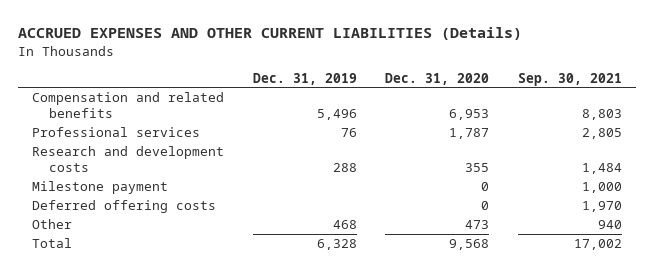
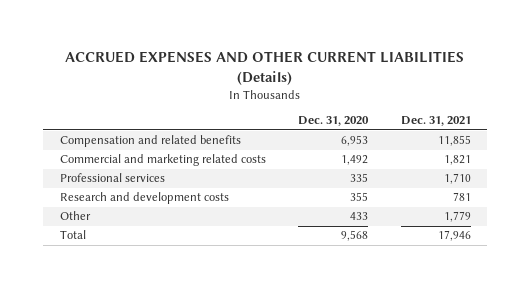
[252,72,357,85] Dec. 31, 2019 -> none
[517,72,622,86] Sep. 30, 2021 -> none
none -> [401,116,472,127] Dec. 31, 2021
none -> [59,154,266,167] Commercial and marketing related costs
[449,128,490,140] 1,787 -> [350,173,369,183] 335
[32,181,169,195] Milestone payment -> none
[32,200,217,214] Deferred offering costs -> none
[465,220,490,230] 473 -> [350,212,369,221] 433

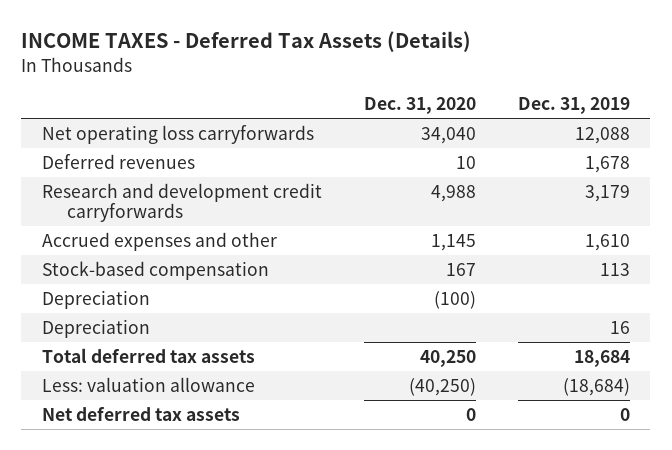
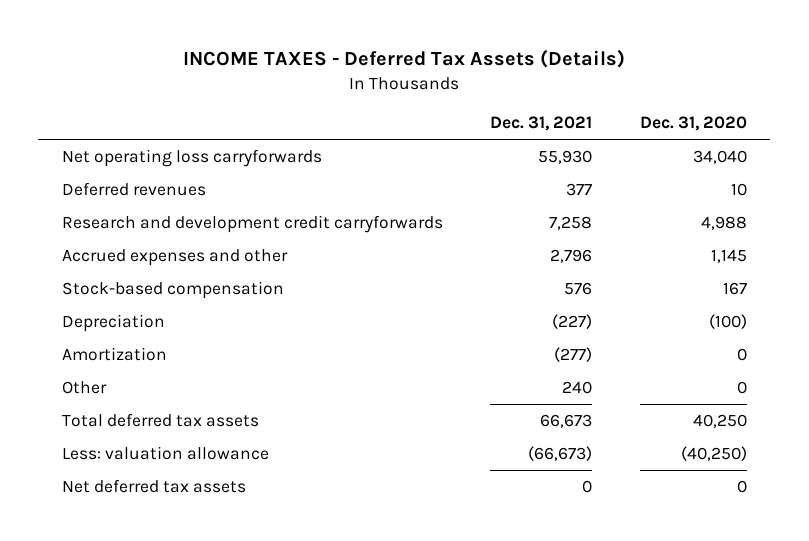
[517,97,630,115] Dec. 31, 2019 -> none
none -> [490,116,593,132] Dec. 31, 2021
[42,318,151,338] Depreciation -> none
none -> [61,347,167,362] Amortization
none -> [61,381,107,395] Other

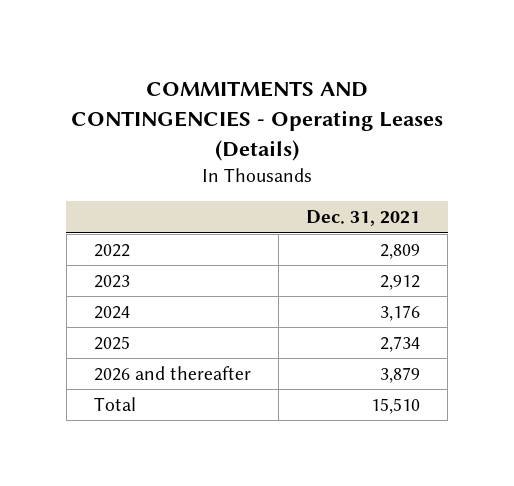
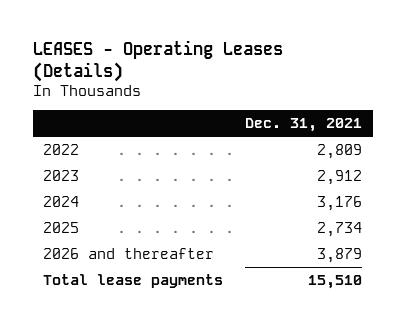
[70,81,443,162] COMMITMENTS AND CONTINGENCIES - Operating Leases (Details) -> [32,39,283,82] LEASES - Operating Leases (Details)
[93,396,136,411] Total -> [43,273,224,288] Total lease payments

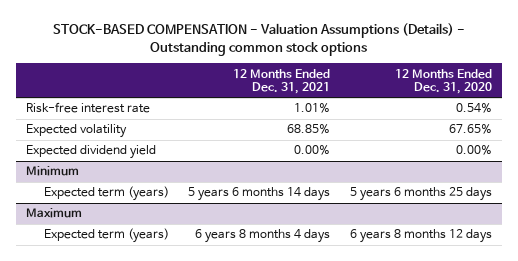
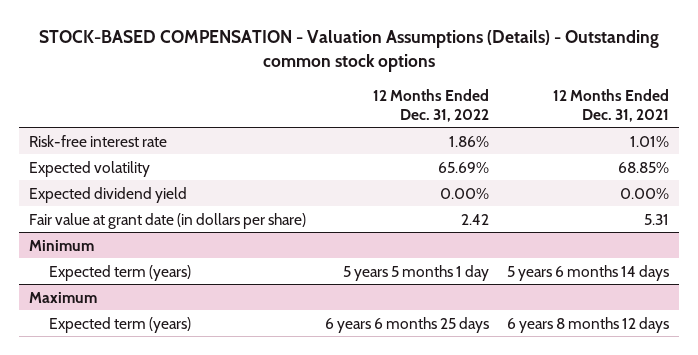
[395,68,493,95] 12 Months Ended Dec. 31, 2020 -> none
none -> [372,88,489,122] 12 Months Ended Dec. 31, 2022
none -> [28,212,306,229] Fair value at grant date (in dollars per share)
[195,229,331,244] 6 years 8 months 4 days -> [507,316,670,333] 6 years 8 months 12 days

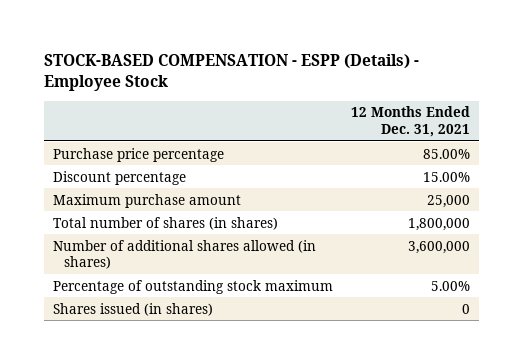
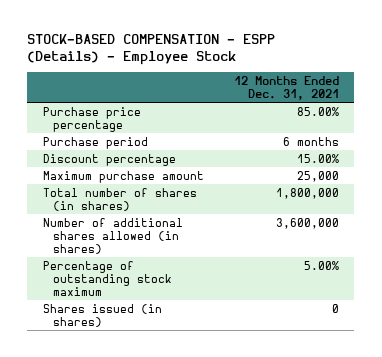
none -> [42,136,148,149] Purchase period

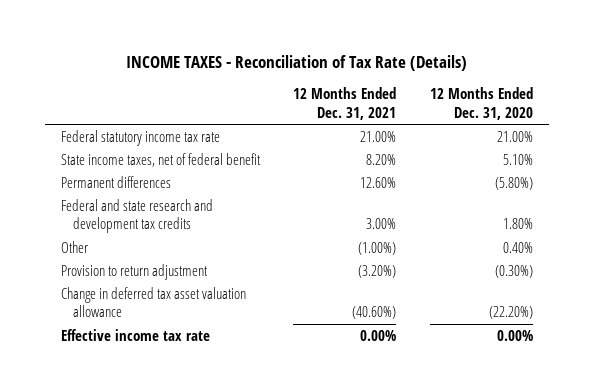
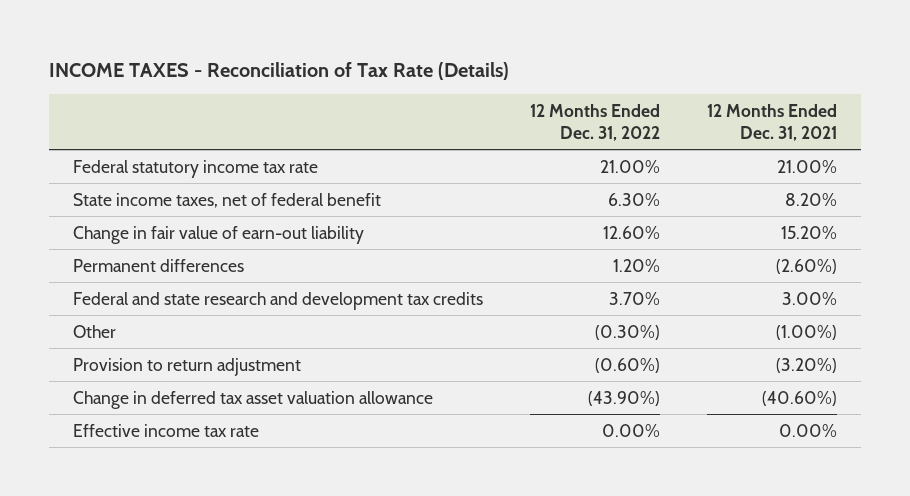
[429,87,533,120] 12 Months Ended Dec. 31, 2020 -> none
none -> [530,104,661,141] 12 Months Ended Dec. 31, 2022
none -> [72,225,364,244] Change in fair value of earn-out liability
[360,176,397,188] 12.60% -> [776,258,838,274] (2.60%)

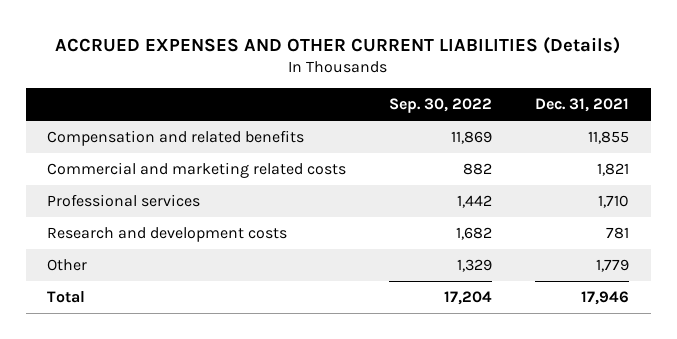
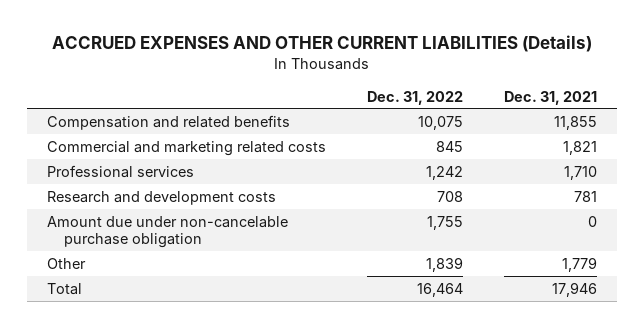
[389,98,493,114] Sep. 30, 2022 -> none
none -> [367,90,464,105] Dec. 31, 2022
none -> [47,215,289,249] Amount due under non-cancelable purchase obligation

